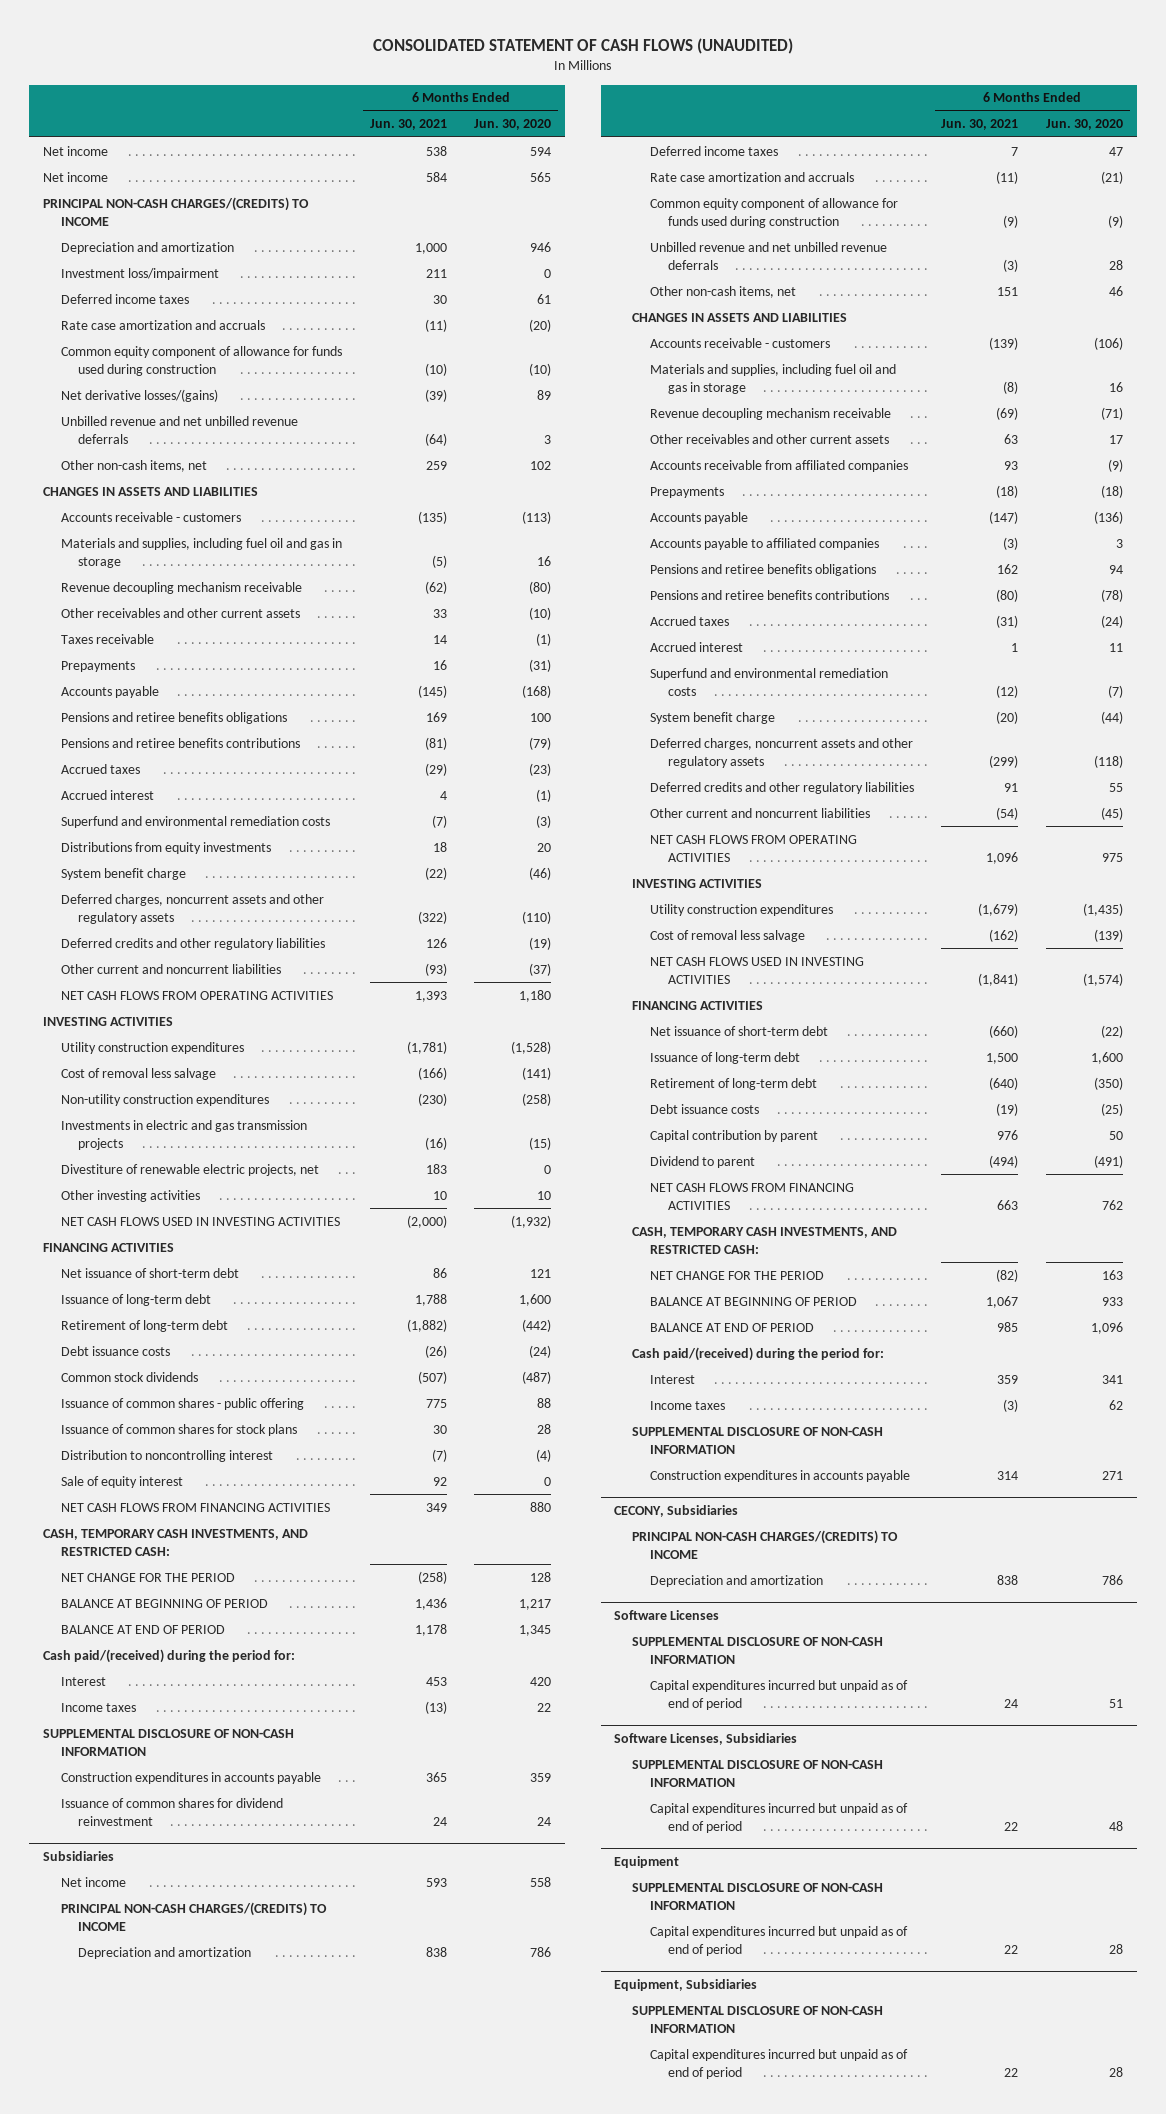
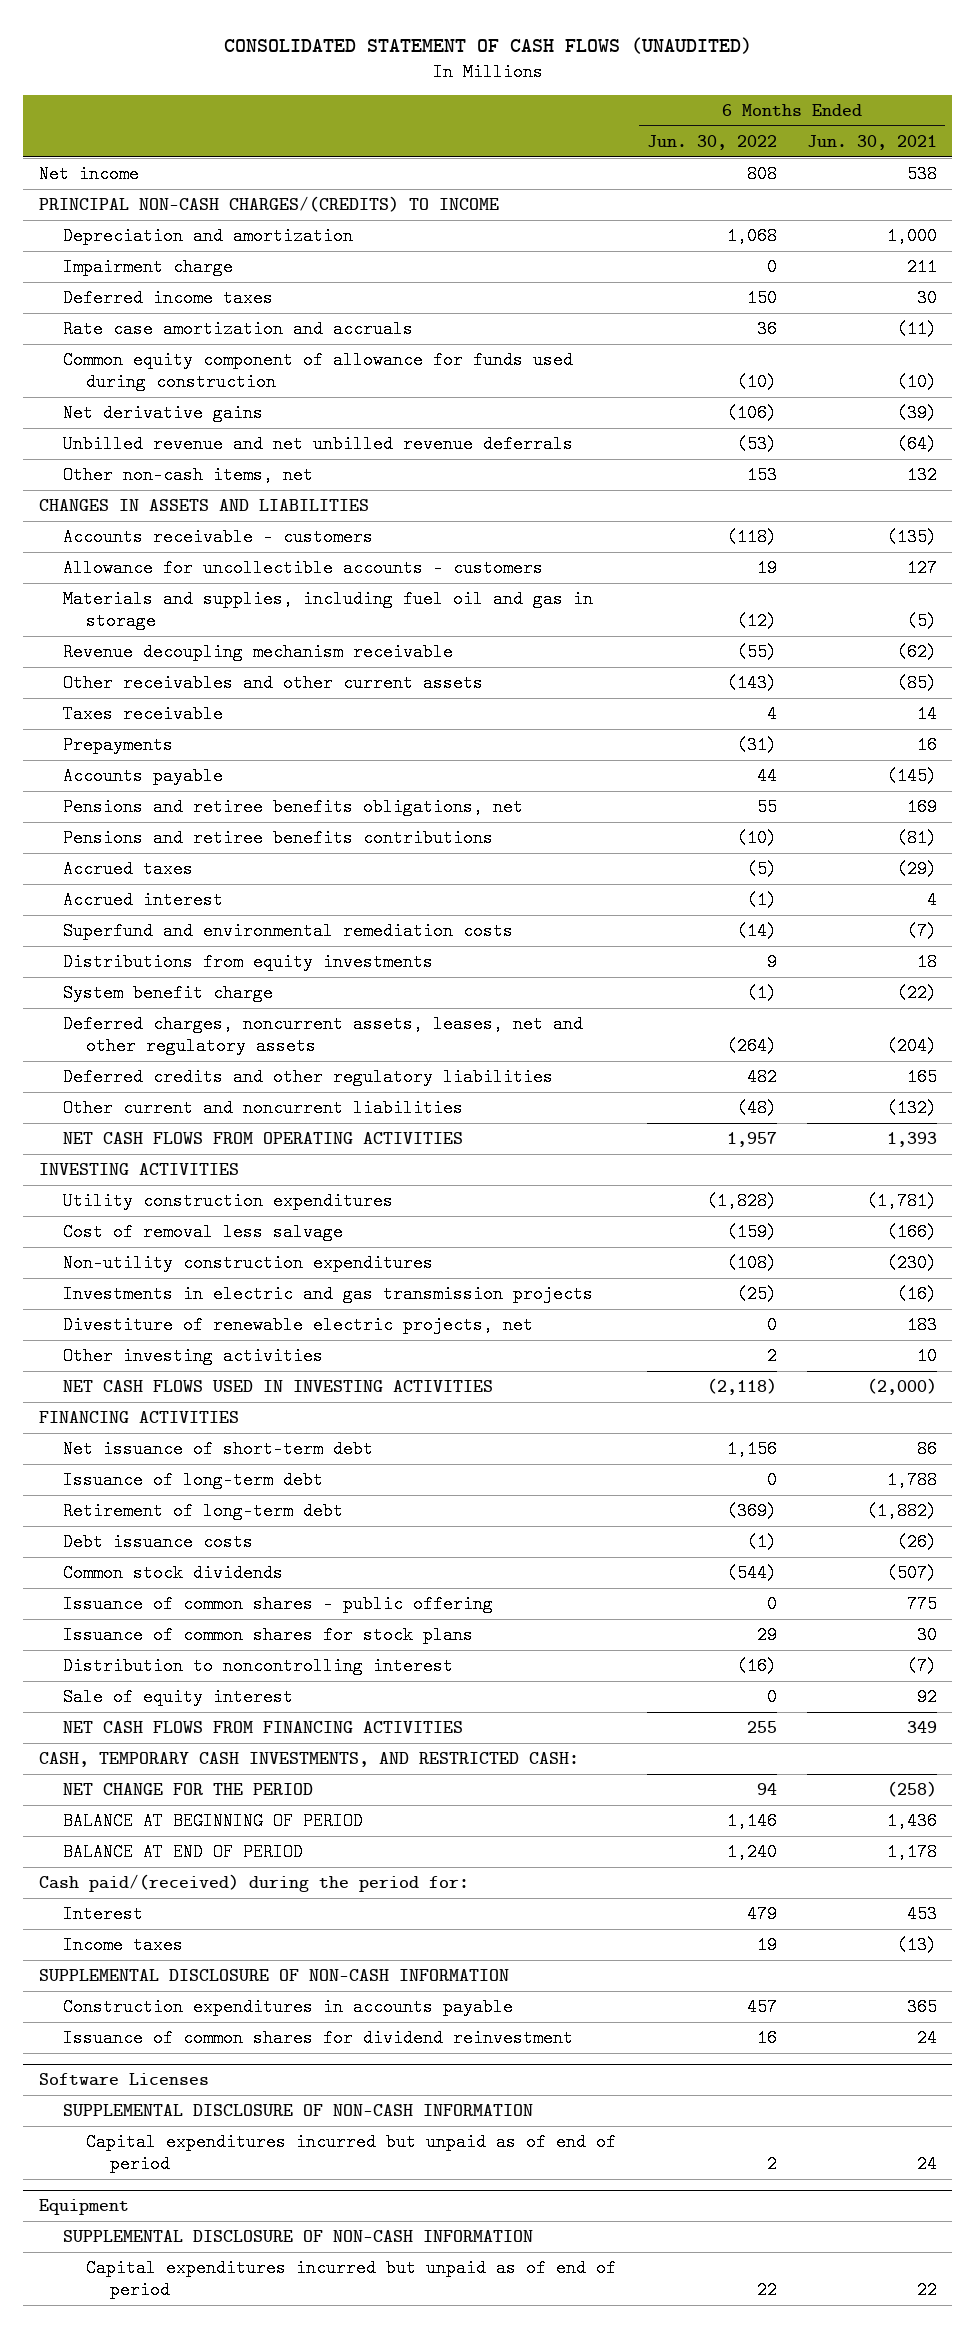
[474,119,552,131] Jun. 30, 2020 -> none
none -> [646,134,777,150] Jun. 30, 2022
[42,171,108,182] Net income -> none
[60,267,219,280] Investment loss/impairment -> [62,258,233,277] Impairment charge
[60,388,218,402] Net derivative losses/(gains) -> [62,404,263,423] Net derivative gains
[425,460,447,470] 259 -> [907,466,938,485] 132
none -> [62,559,543,578] Allowance for uncollectible accounts - customers
[432,608,447,618] 33 -> [897,674,938,693] (85)
[60,711,287,724] Pensions and retiree benefits obligations -> [62,798,523,817] Pensions and retiree benefits obligations, net
[60,893,324,924] Deferred charges, noncurrent assets and other regulatory assets -> [62,1015,583,1056] Deferred charges, noncurrent assets, leases, net and other regulatory assets
[417,910,447,924] (322) -> [887,1037,938,1056] (204)
[425,937,447,948] 126 -> [907,1068,938,1087] 165
[424,962,447,976] (93) -> [887,1099,938,1118] (132)
[42,1850,114,1861] Subsidiaries -> none
[60,1876,126,1887] Net income -> none
[60,1901,327,1931] PRINCIPAL NON-CASH CHARGES/(CREDITS) TO INCOME -> none
[78,1946,252,1959] Depreciation and amortization -> none
[649,145,778,156] Deferred income taxes -> none
[649,171,854,182] Rate case amortization and accruals -> none
[649,197,898,228] Common equity component of allowance for funds used during construction -> none
[649,241,887,270] Unbilled revenue and net unbilled revenue deferrals -> none
[649,285,796,298] Other non-cash items, net -> none
[632,312,848,322] CHANGES IN ASSETS AND LIABILITIES -> none
[649,337,830,348] Accounts receivable - customers -> none
[649,363,896,394] Materials and supplies, including fuel oil and gas in storage -> none
[649,407,891,420] Revenue decoupling mechanism receivable -> none
[649,433,889,444] Other receivables and other current assets -> none
[649,459,908,472] Accounts receivable from affiliated companies -> none
[649,486,724,498] Prepayments -> none
[649,511,748,524] Accounts payable -> none
[649,537,879,550] Accounts payable to affiliated companies -> none
[649,563,876,576] Pensions and retiree benefits obligations -> none
[649,589,889,600] Pensions and retiree benefits contributions -> none
[649,615,729,626] Accrued taxes -> none
[649,641,743,652] Accrued interest -> none
[649,667,888,696] Superfund and environmental remediation costs -> none
[649,711,775,724] System benefit charge -> none
[649,737,913,768] Deferred charges, noncurrent assets and other regulatory assets -> none
[649,781,914,794] Deferred credits and other regulatory liabilities -> none
[649,807,870,818] Other current and noncurrent liabilities -> none
[649,834,857,862] NET CASH FLOWS FROM OPERATING ACTIVITIES -> none
[632,878,763,888] INVESTING ACTIVITIES -> none
[649,903,833,916] Utility construction expenditures -> none
[649,929,805,942] Cost of removal less salvage -> none
[649,956,864,984] NET CASH FLOWS USED IN INVESTING ACTIVITIES -> none
[632,1000,764,1010] FINANCING ACTIVITIES -> none
[649,1025,828,1036] Net issuance of short-term debt -> none
[649,1051,800,1064] Issuance of long-term debt -> none
[649,1077,817,1090] Retirement of long-term debt -> none
[649,1103,759,1114] Debt issuance costs -> none
[649,1129,818,1142] Capital contribution by parent -> none
[649,1155,755,1168] Dividend to parent -> none
[649,1182,854,1210] NET CASH FLOWS FROM FINANCING ACTIVITIES -> none
[632,1226,898,1254] CASH, TEMPORARY CASH INVESTMENTS, AND RESTRICTED CASH: -> none
[649,1270,824,1280] NET CHANGE FOR THE PERIOD -> none
[649,1296,857,1306] BALANCE AT BEGINNING OF PERIOD -> none
[649,1322,814,1332] BALANCE AT END OF PERIOD -> none
[632,1346,885,1361] Cash paid/(received) during the period for: -> none
[649,1374,695,1384] Interest -> none
[649,1400,725,1410] Income taxes -> none
[632,1426,884,1454] SUPPLEMENTAL DISCLOSURE OF NON-CASH INFORMATION -> none
[649,1469,910,1482] Construction expenditures in accounts payable -> none
[614,1504,739,1517] CECONY, Subsidiaries -> none
[632,1529,899,1559] PRINCIPAL NON-CASH CHARGES/(CREDITS) TO INCOME -> none
[649,1574,823,1587] Depreciation and amortization -> none
[614,1732,798,1745] Software Licenses, Subsidiaries -> none
[632,1759,884,1787] SUPPLEMENTAL DISCLOSURE OF NON-CASH INFORMATION -> none
[649,1802,908,1833] Capital expenditures incurred but unpaid as of end of period -> none
[614,1978,758,1991] Equipment, Subsidiaries -> none
[632,2005,884,2033] SUPPLEMENTAL DISCLOSURE OF NON-CASH INFORMATION -> none
[649,2048,908,2079] Capital expenditures incurred but unpaid as of end of period -> none

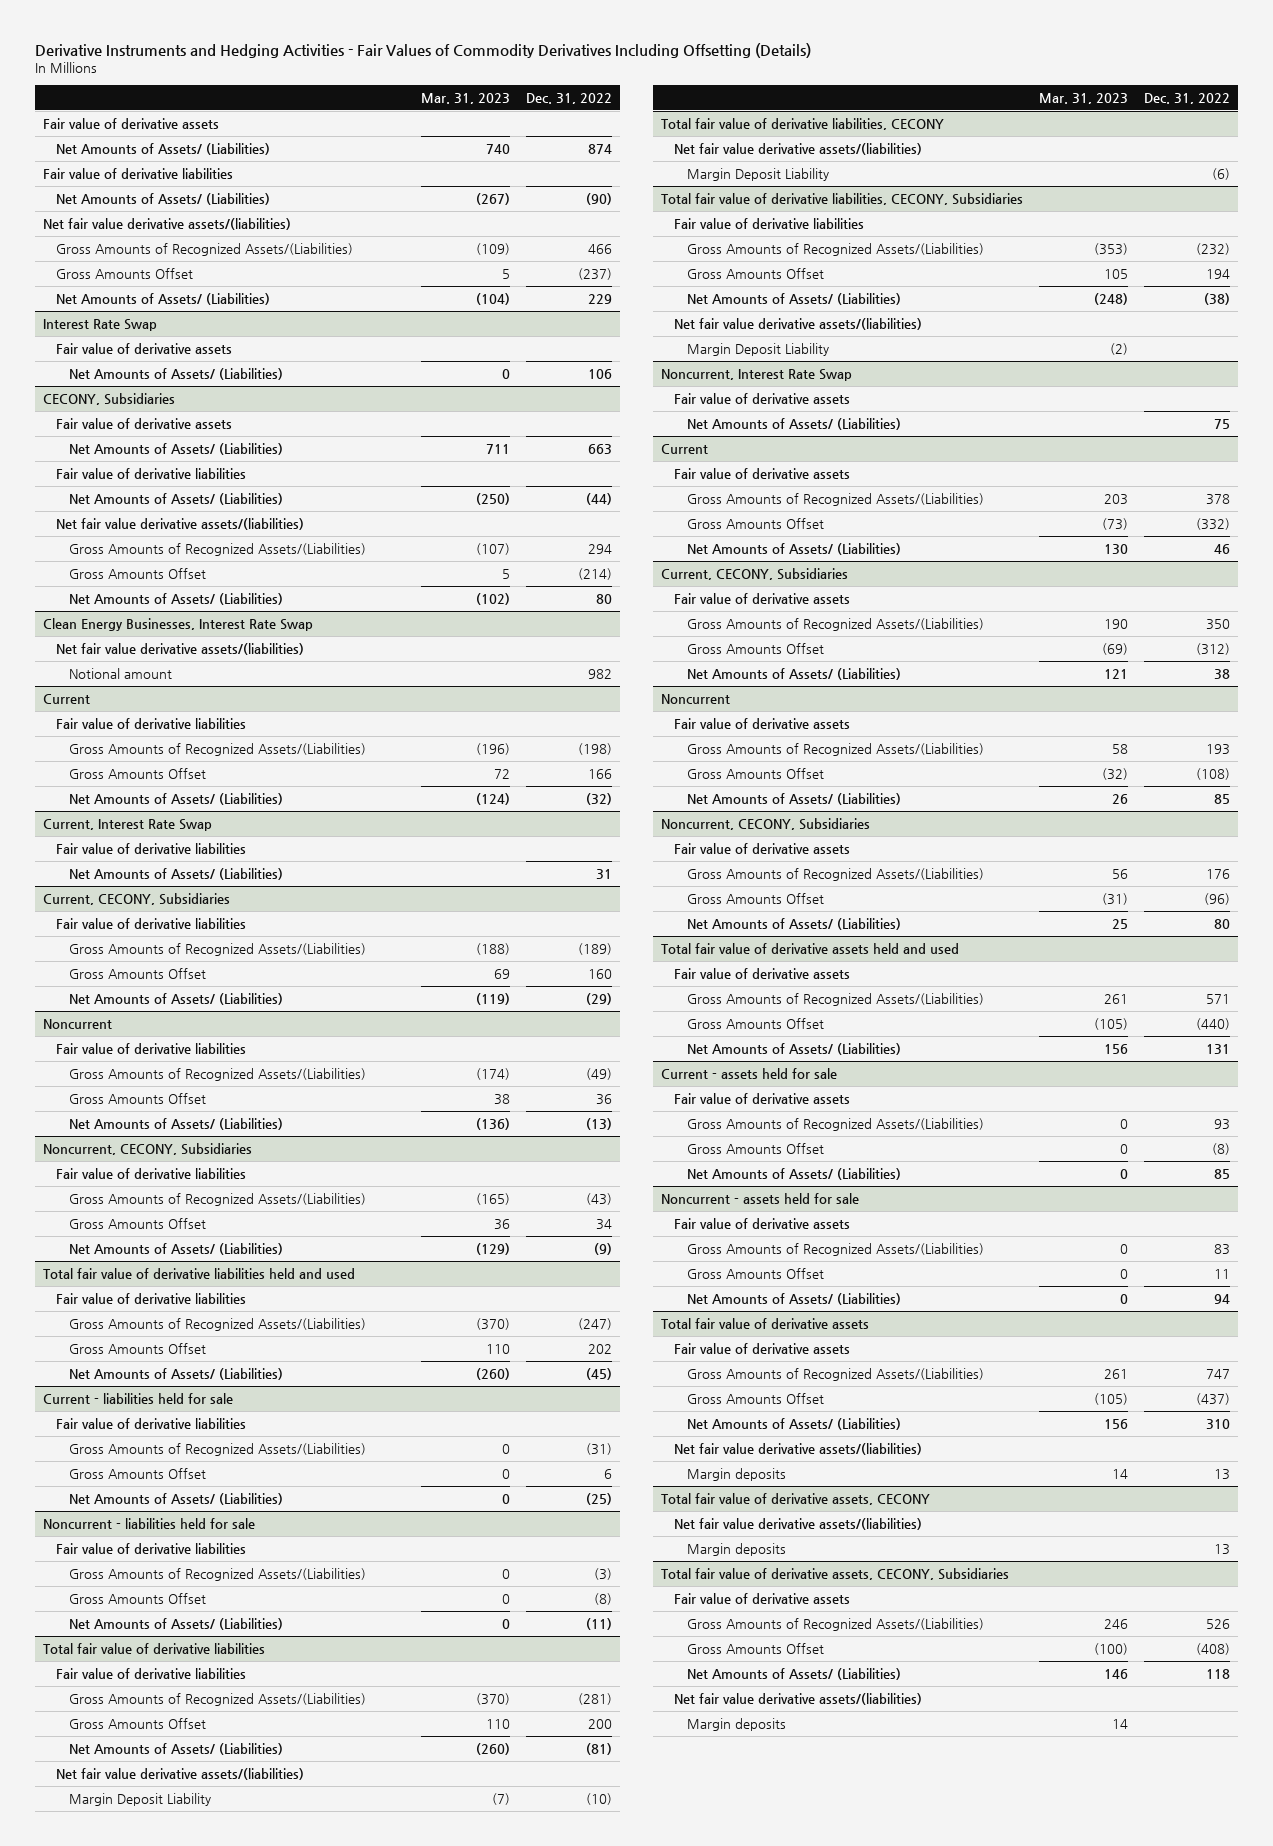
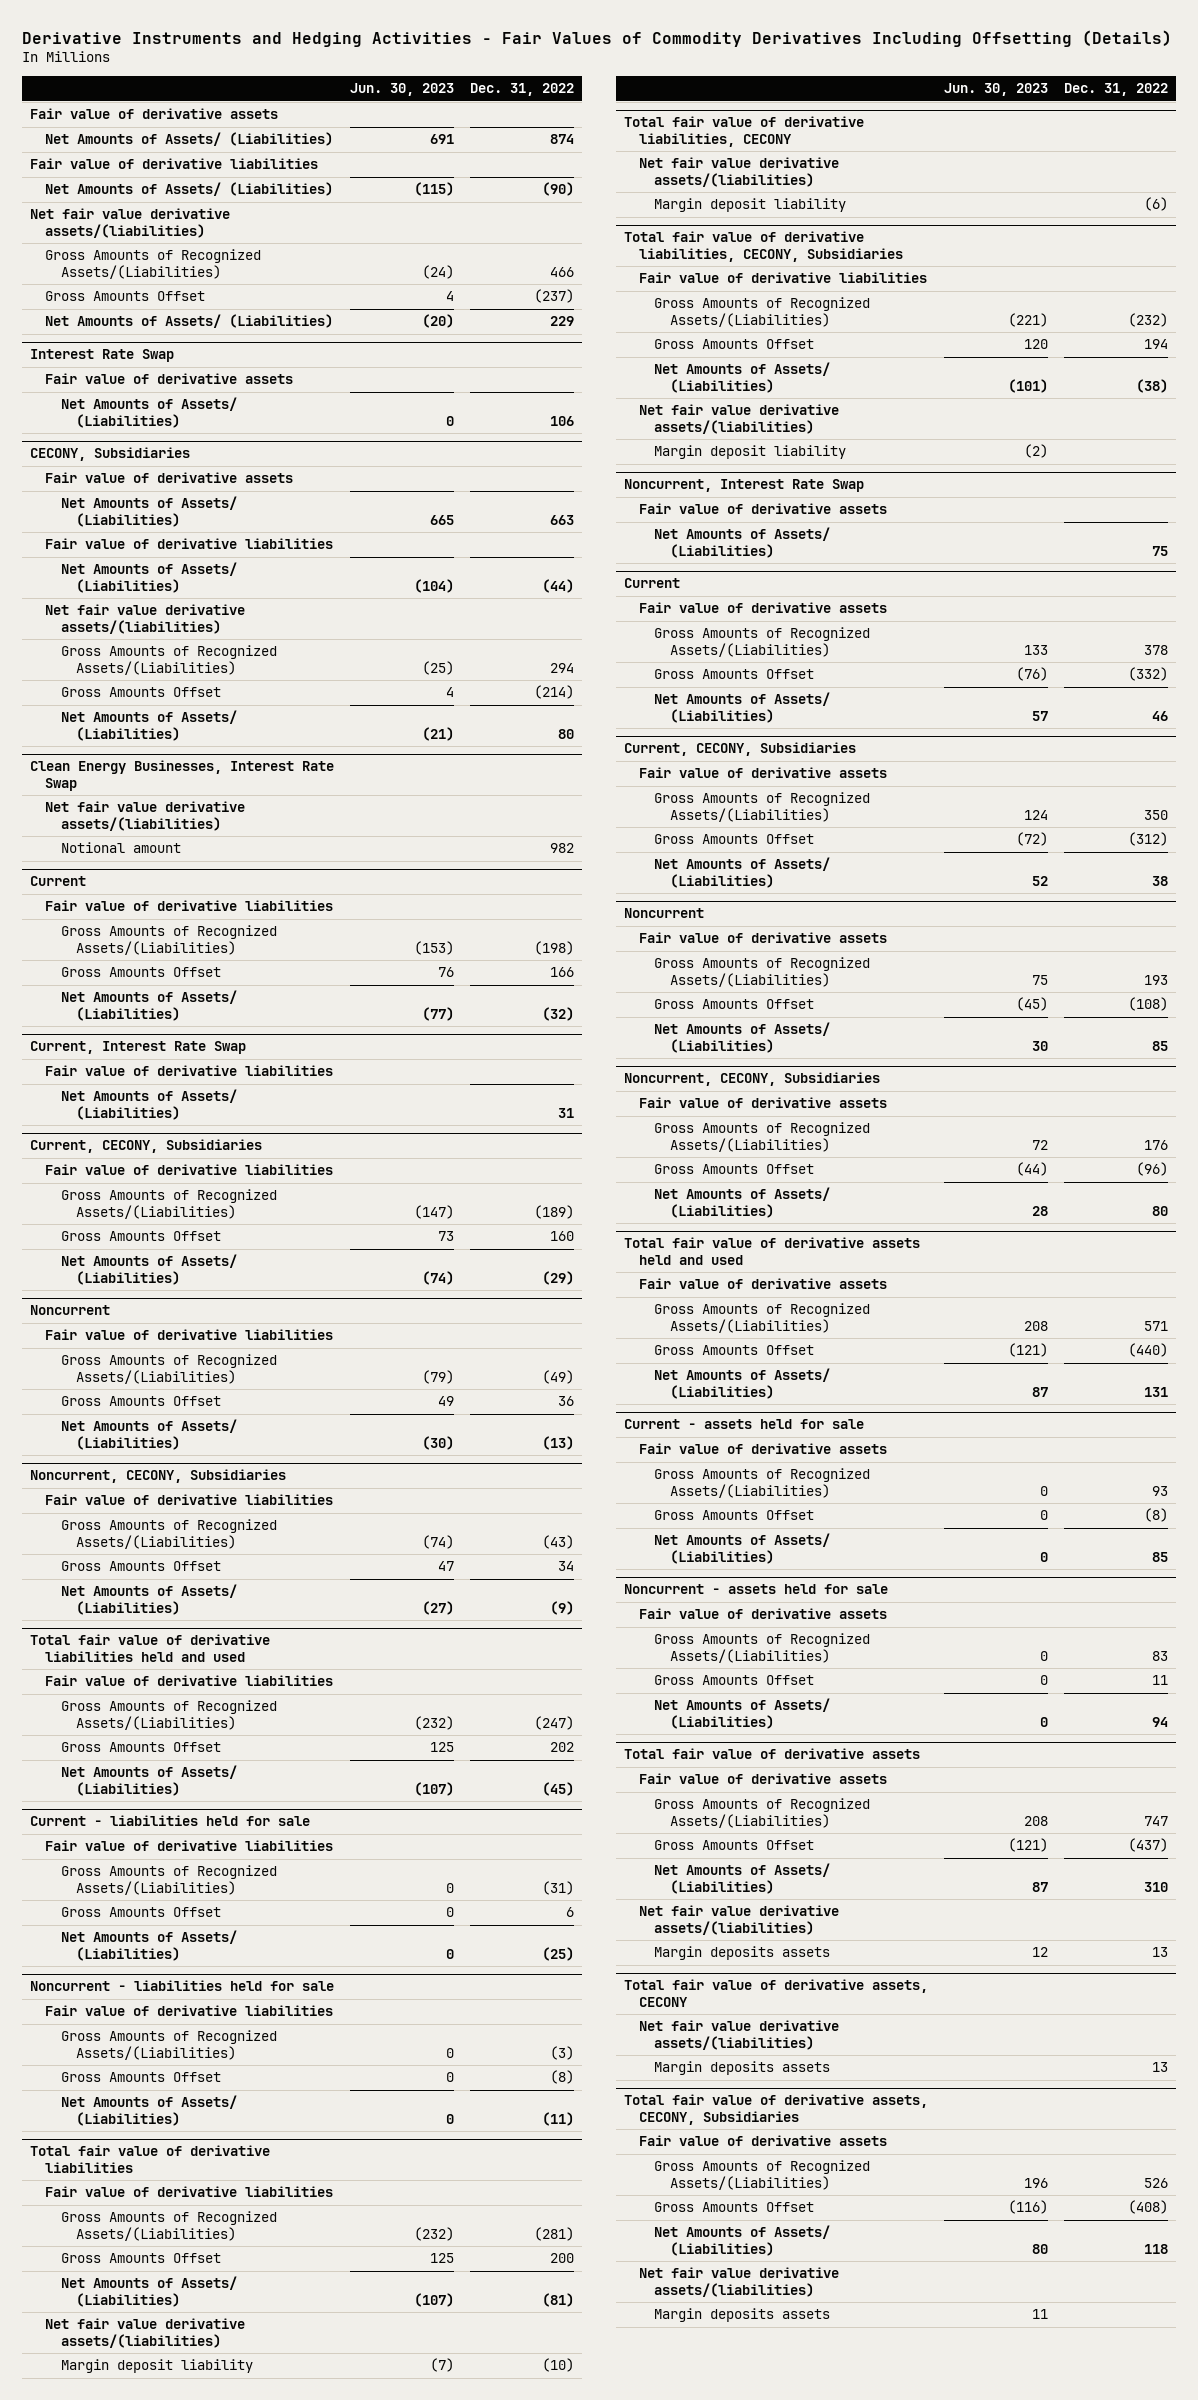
[420,92,510,104] Mar. 31, 2023 -> none
none -> [350,83,455,97] Jun. 30, 2023
[69,1793,212,1807] Margin Deposit Liability -> [60,2359,253,2374] Margin deposit liability
[687,168,830,182] Margin Deposit Liability -> [654,198,847,213] Margin deposit liability
[687,343,830,357] Margin Deposit Liability -> [654,445,847,460] Margin deposit liability
[687,1468,787,1482] Margin deposits -> [654,1946,831,1961] Margin deposits assets
[687,1543,787,1557] Margin deposits -> [654,2061,831,2076] Margin deposits assets
[687,1718,787,1732] Margin deposits -> [654,2308,831,2323] Margin deposits assets

